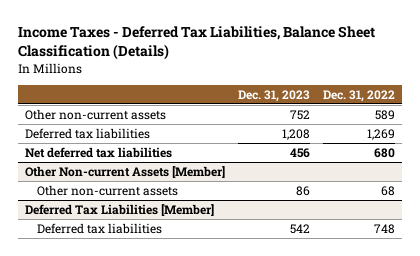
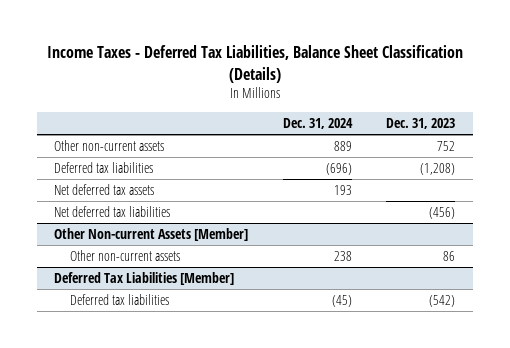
[323,89,396,102] Dec. 31, 2022 -> none
none -> [282,118,353,130] Dec. 31, 2024
[281,128,310,140] 1,208 -> [420,162,456,175] (1,208)
none -> [54,183,155,195] Net deferred tax assets
[289,147,310,158] 456 -> [429,206,456,219] (456)
[289,223,310,234] 542 -> [429,294,456,307] (542)

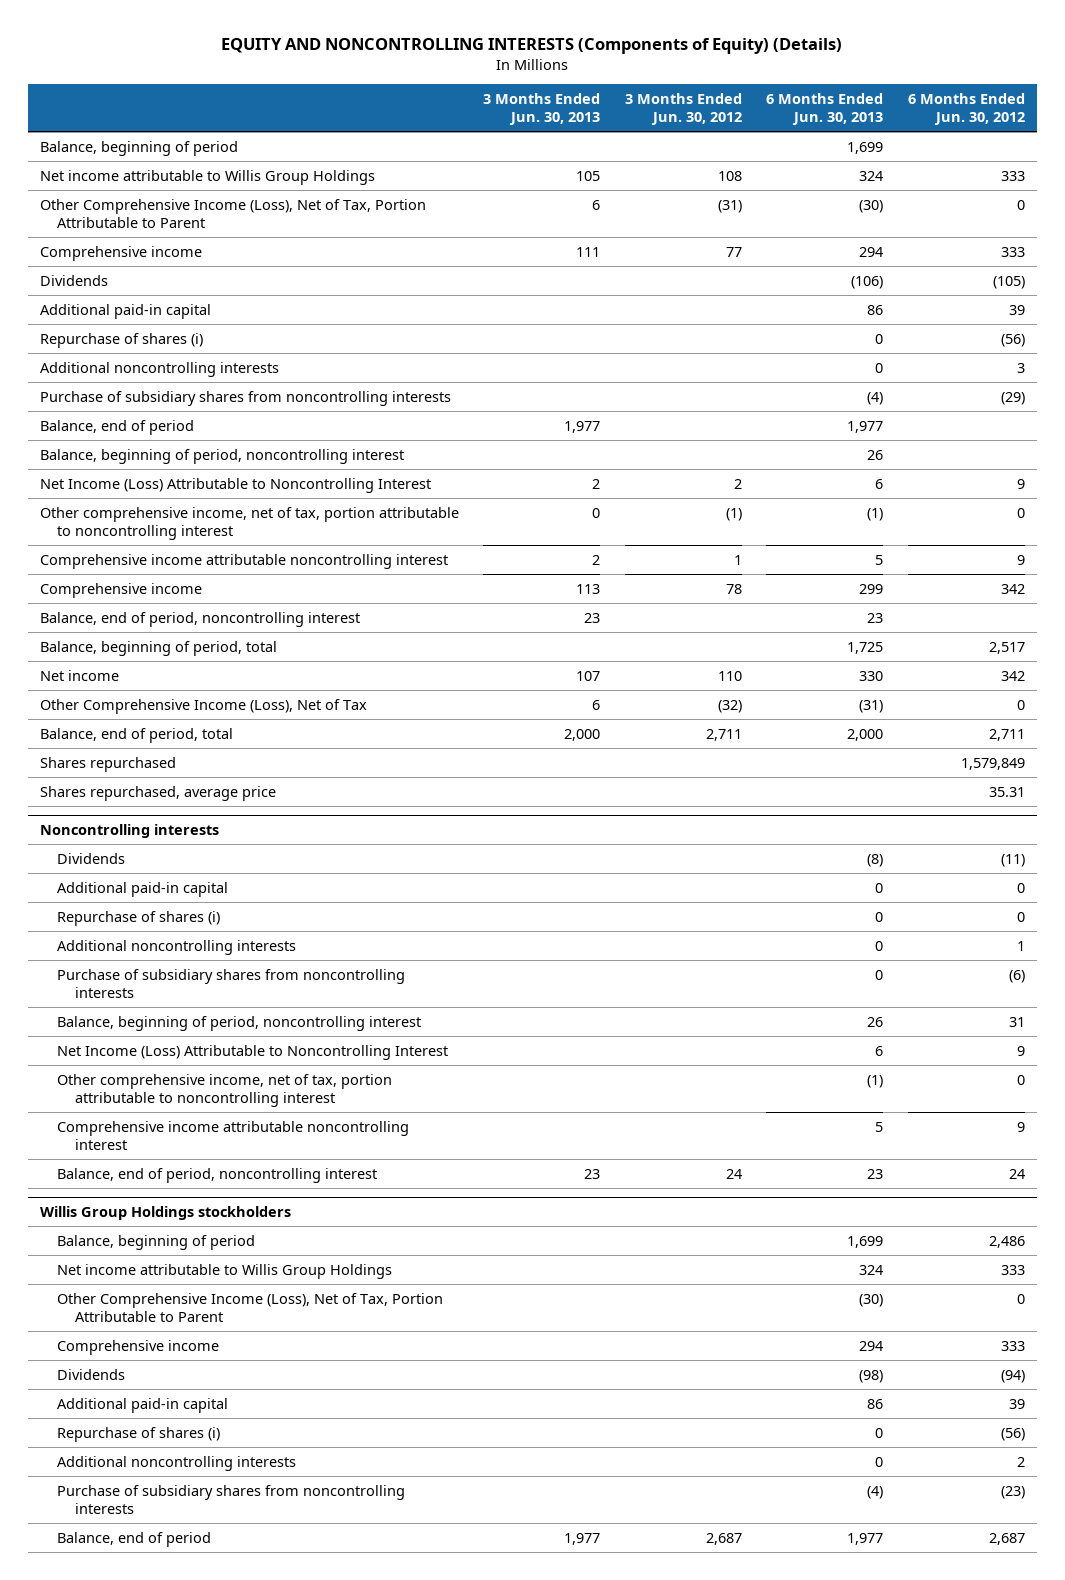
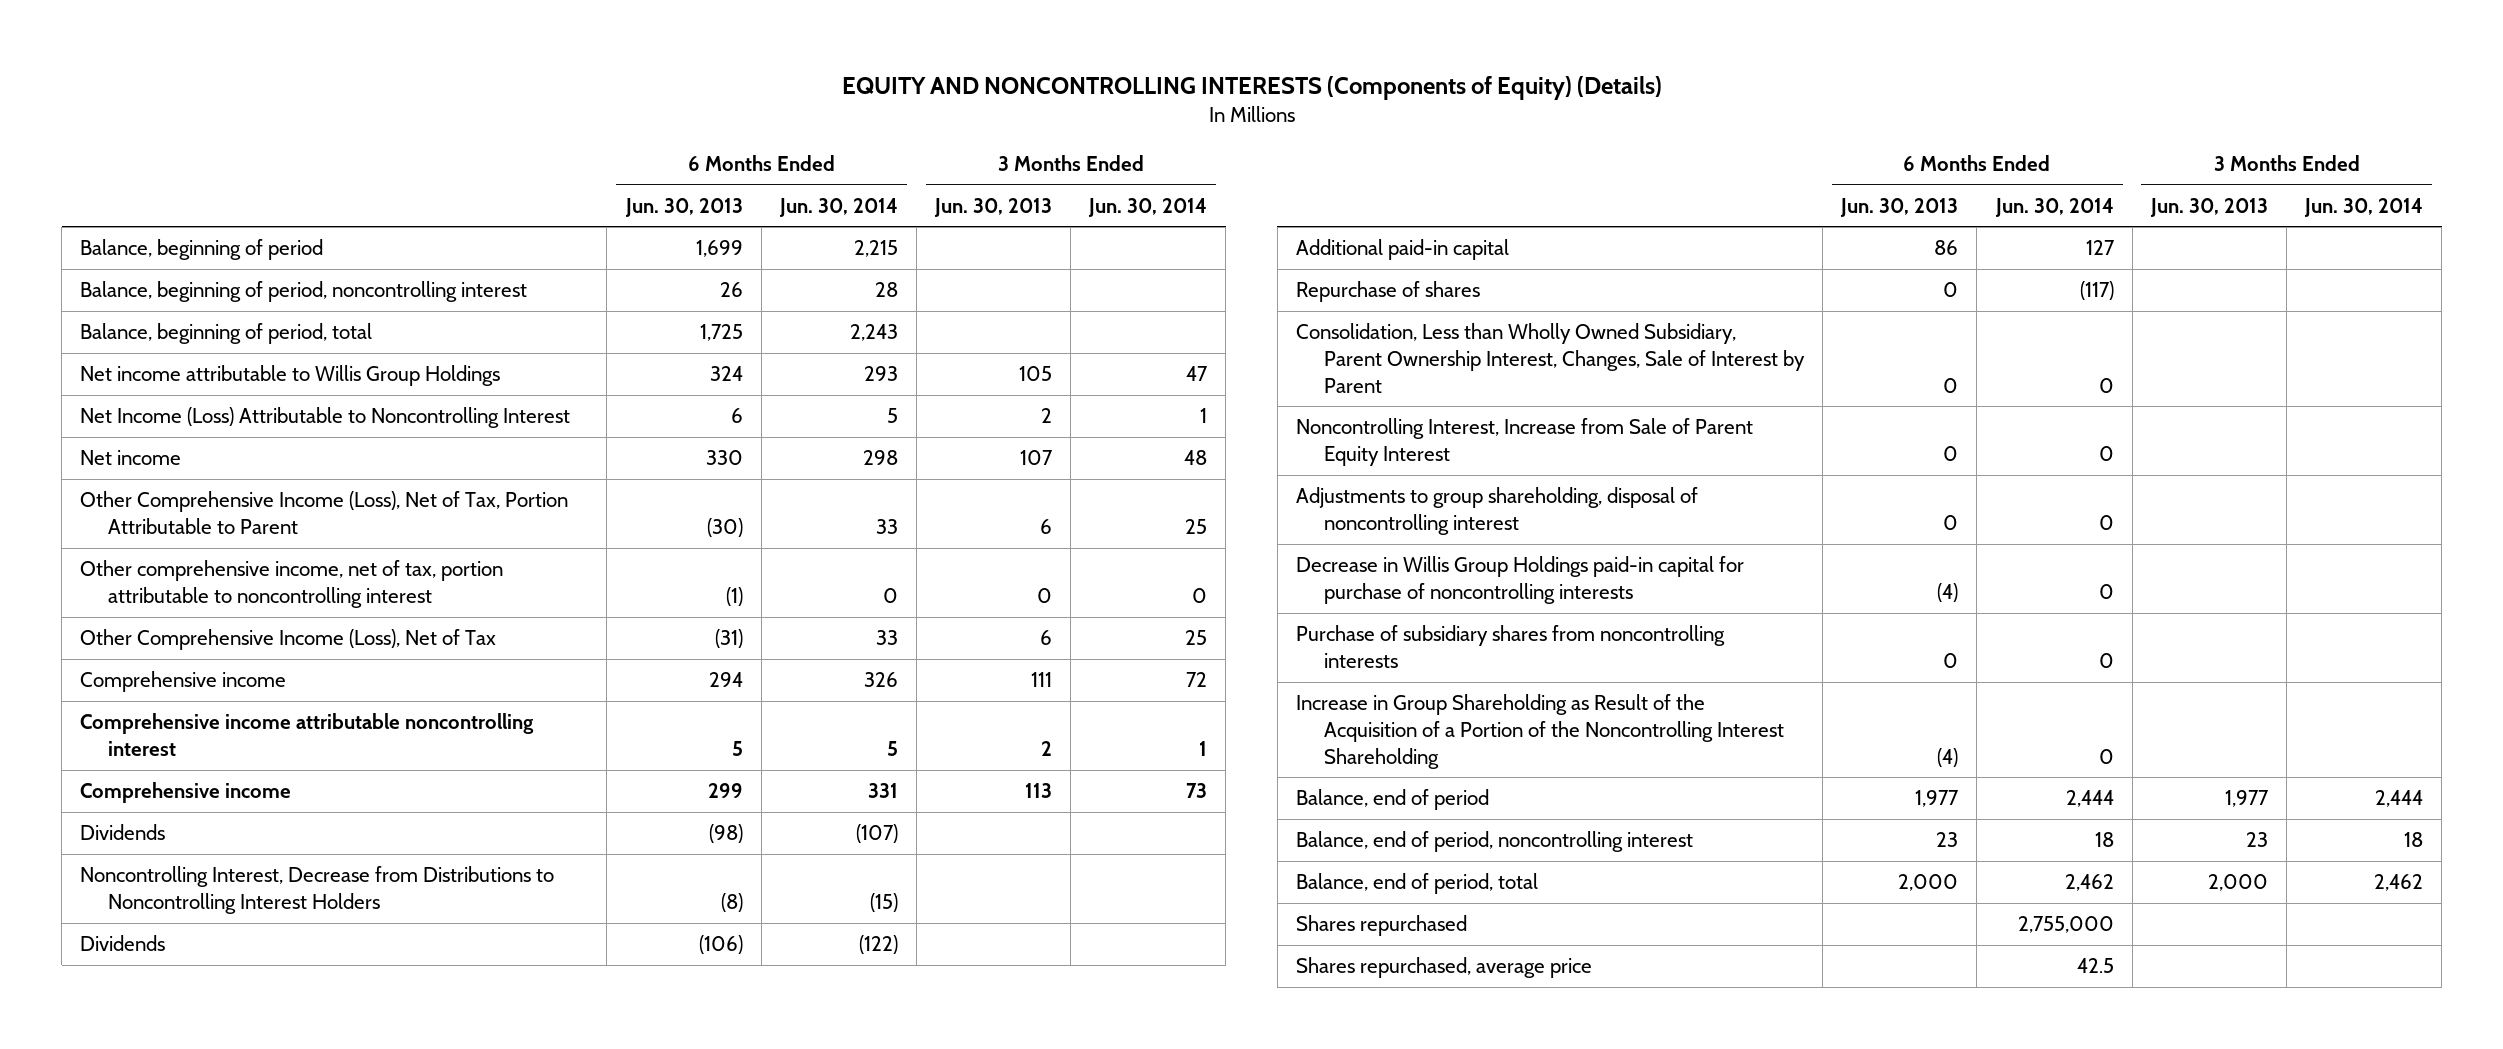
[624,92,742,126] 3 Months Ended Jun. 30, 2012 -> none
[907,92,1025,126] 6 Months Ended Jun. 30, 2012 -> none
none -> [778,197,898,217] Jun. 30, 2014
none -> [1088,197,1208,217] Jun. 30, 2014
[39,448,404,464] Balance, beginning of period, noncontrolling interest -> [80,281,528,303] Balance, beginning of period, noncontrolling interest
[39,640,277,656] Balance, beginning of period, total -> [80,323,373,345] Balance, beginning of period, total
[39,477,431,493] Net Income (Loss) Attributable to Noncontrolling Interest -> [80,407,571,429] Net Income (Loss) Attributable to Noncontrolling Interest
[39,669,119,681] Net income -> [80,450,182,466] Net income
[39,506,459,540] Other comprehensive income, net of tax, portion attributable to noncontrolling interest -> [80,560,504,608] Other comprehensive income, net of tax, portion attributable to noncontrolling interest
[39,698,367,714] Other Comprehensive Income (Loss), Net of Tax -> [80,629,497,651] Other Comprehensive Income (Loss), Net of Tax
[39,553,448,569] Comprehensive income attributable noncontrolling interest -> [80,713,535,756] Comprehensive income attributable noncontrolling interest
[39,582,202,598] Comprehensive income -> [80,782,292,804] Comprehensive income
none -> [80,824,166,841] Dividends
none -> [80,866,555,914] Noncontrolling Interest, Decrease from Distributions to Noncontrolling Interest Holders
[39,361,279,377] Additional noncontrolling interests -> none
[39,332,203,348] Repurchase of shares (i) -> [1296,281,1481,303] Repurchase of shares
none -> [1296,323,1806,393] Consolidation, Less than Wholly Owned Subsidiary, Parent Ownership Interest, Changes, Sale of Interest by Parent
none -> [1296,418,1754,466] Noncontrolling Interest, Increase from Sale of Parent Equity Interest
none -> [1296,487,1699,535] Adjustments to group shareholding, disposal of noncontrolling interest
none -> [1296,556,1745,604] Decrease in Willis Group Holdings paid-in capital for purchase of noncontrolling interests
[867,391,884,405] (4) -> [1943,652,1959,668] 0
none -> [1296,694,1785,769] Increase in Group Shareholding as Result of the Acquisition of a Portion of the Noncontrolling Interest Shareholding
[39,823,219,838] Noncontrolling interests -> none
[57,852,126,864] Dividends -> none
[57,881,229,897] Additional paid-in capital -> none
[57,910,221,926] Repurchase of shares (i) -> none
[57,939,297,955] Additional noncontrolling interests -> none
[57,968,406,998] Purchase of subsidiary shares from noncontrolling interests -> none
[57,1015,422,1031] Balance, beginning of period, noncontrolling interest -> none
[57,1044,449,1060] Net Income (Loss) Attributable to Noncontrolling Interest -> none
[57,1073,393,1107] Other comprehensive income, net of tax, portion attributable to noncontrolling interest -> none
[57,1120,410,1150] Comprehensive income attributable noncontrolling interest -> none
[57,1167,378,1183] Balance, end of period, noncontrolling interest -> none
[39,1205,291,1220] Willis Group Holdings stockholders -> none
[57,1234,256,1250] Balance, beginning of period -> none
[57,1263,393,1279] Net income attributable to Willis Group Holdings -> none
[57,1292,444,1322] Other Comprehensive Income (Loss), Net of Tax, Portion Attributable to Parent -> none
[57,1339,220,1355] Comprehensive income -> none
[57,1368,126,1380] Dividends -> none
[57,1397,229,1413] Additional paid-in capital -> none
[57,1426,221,1442] Repurchase of shares (i) -> none
[57,1455,297,1471] Additional noncontrolling interests -> none
[57,1484,406,1514] Purchase of subsidiary shares from noncontrolling interests -> none
[57,1531,212,1547] Balance, end of period -> none

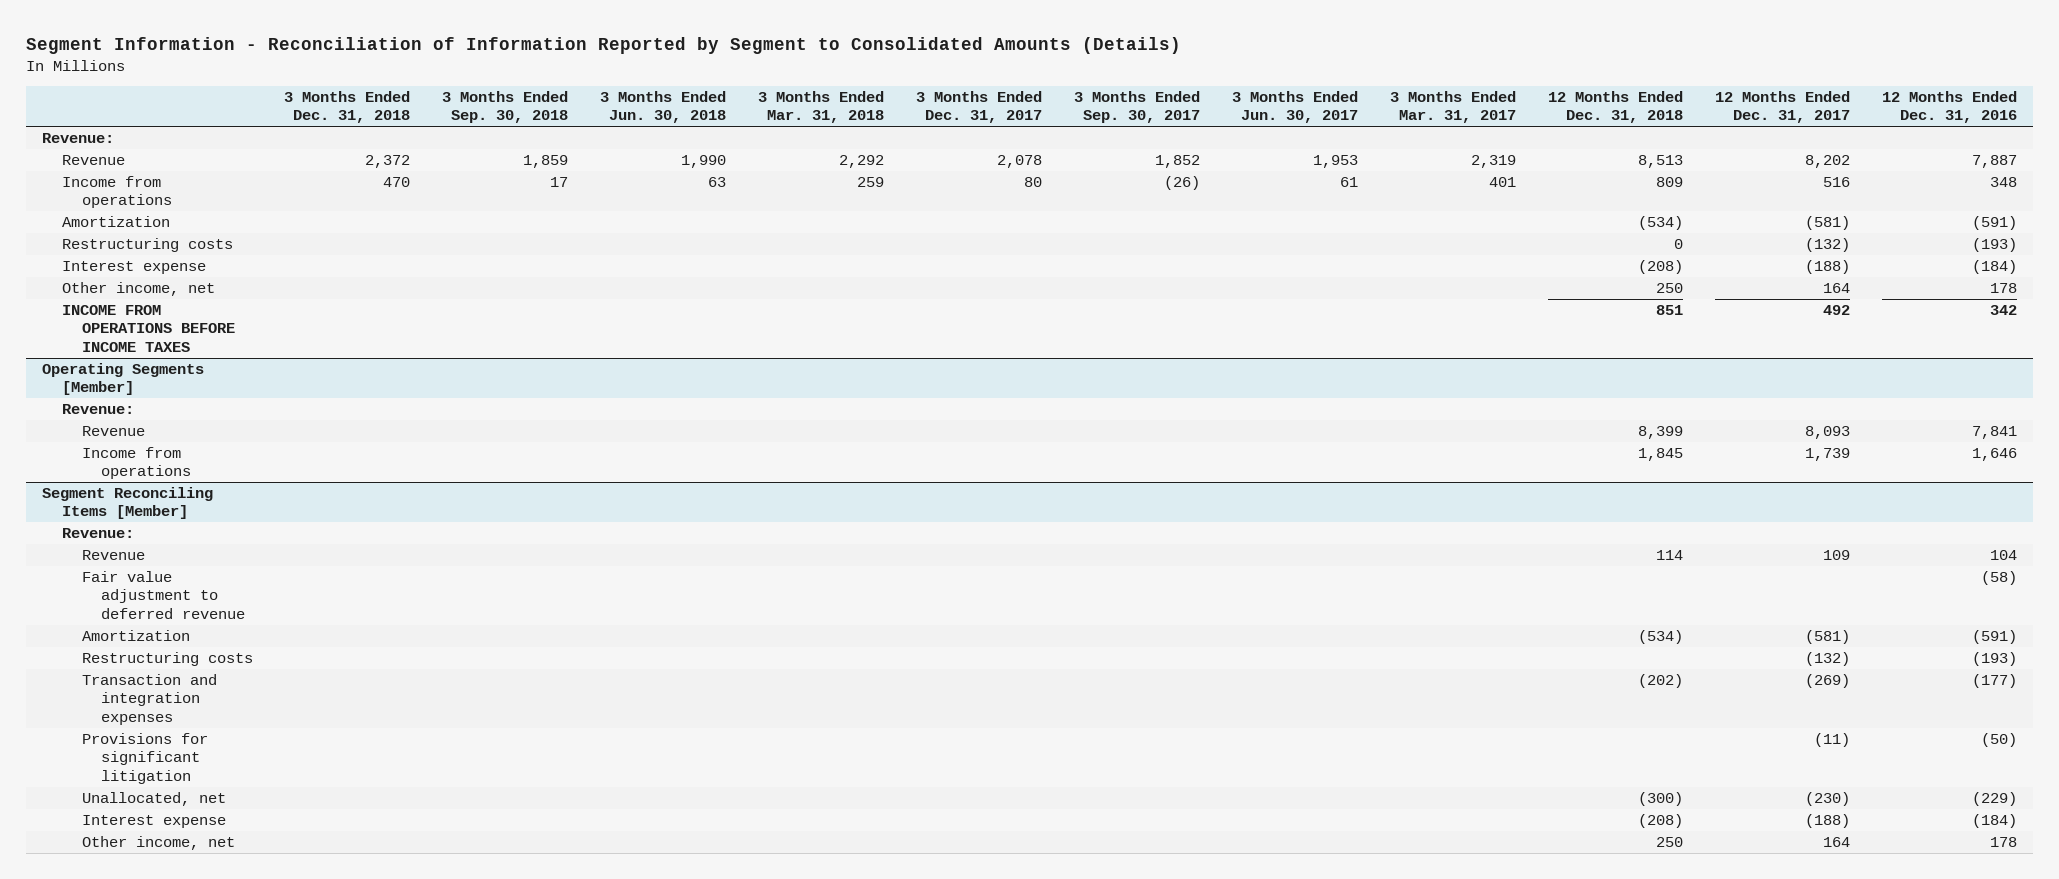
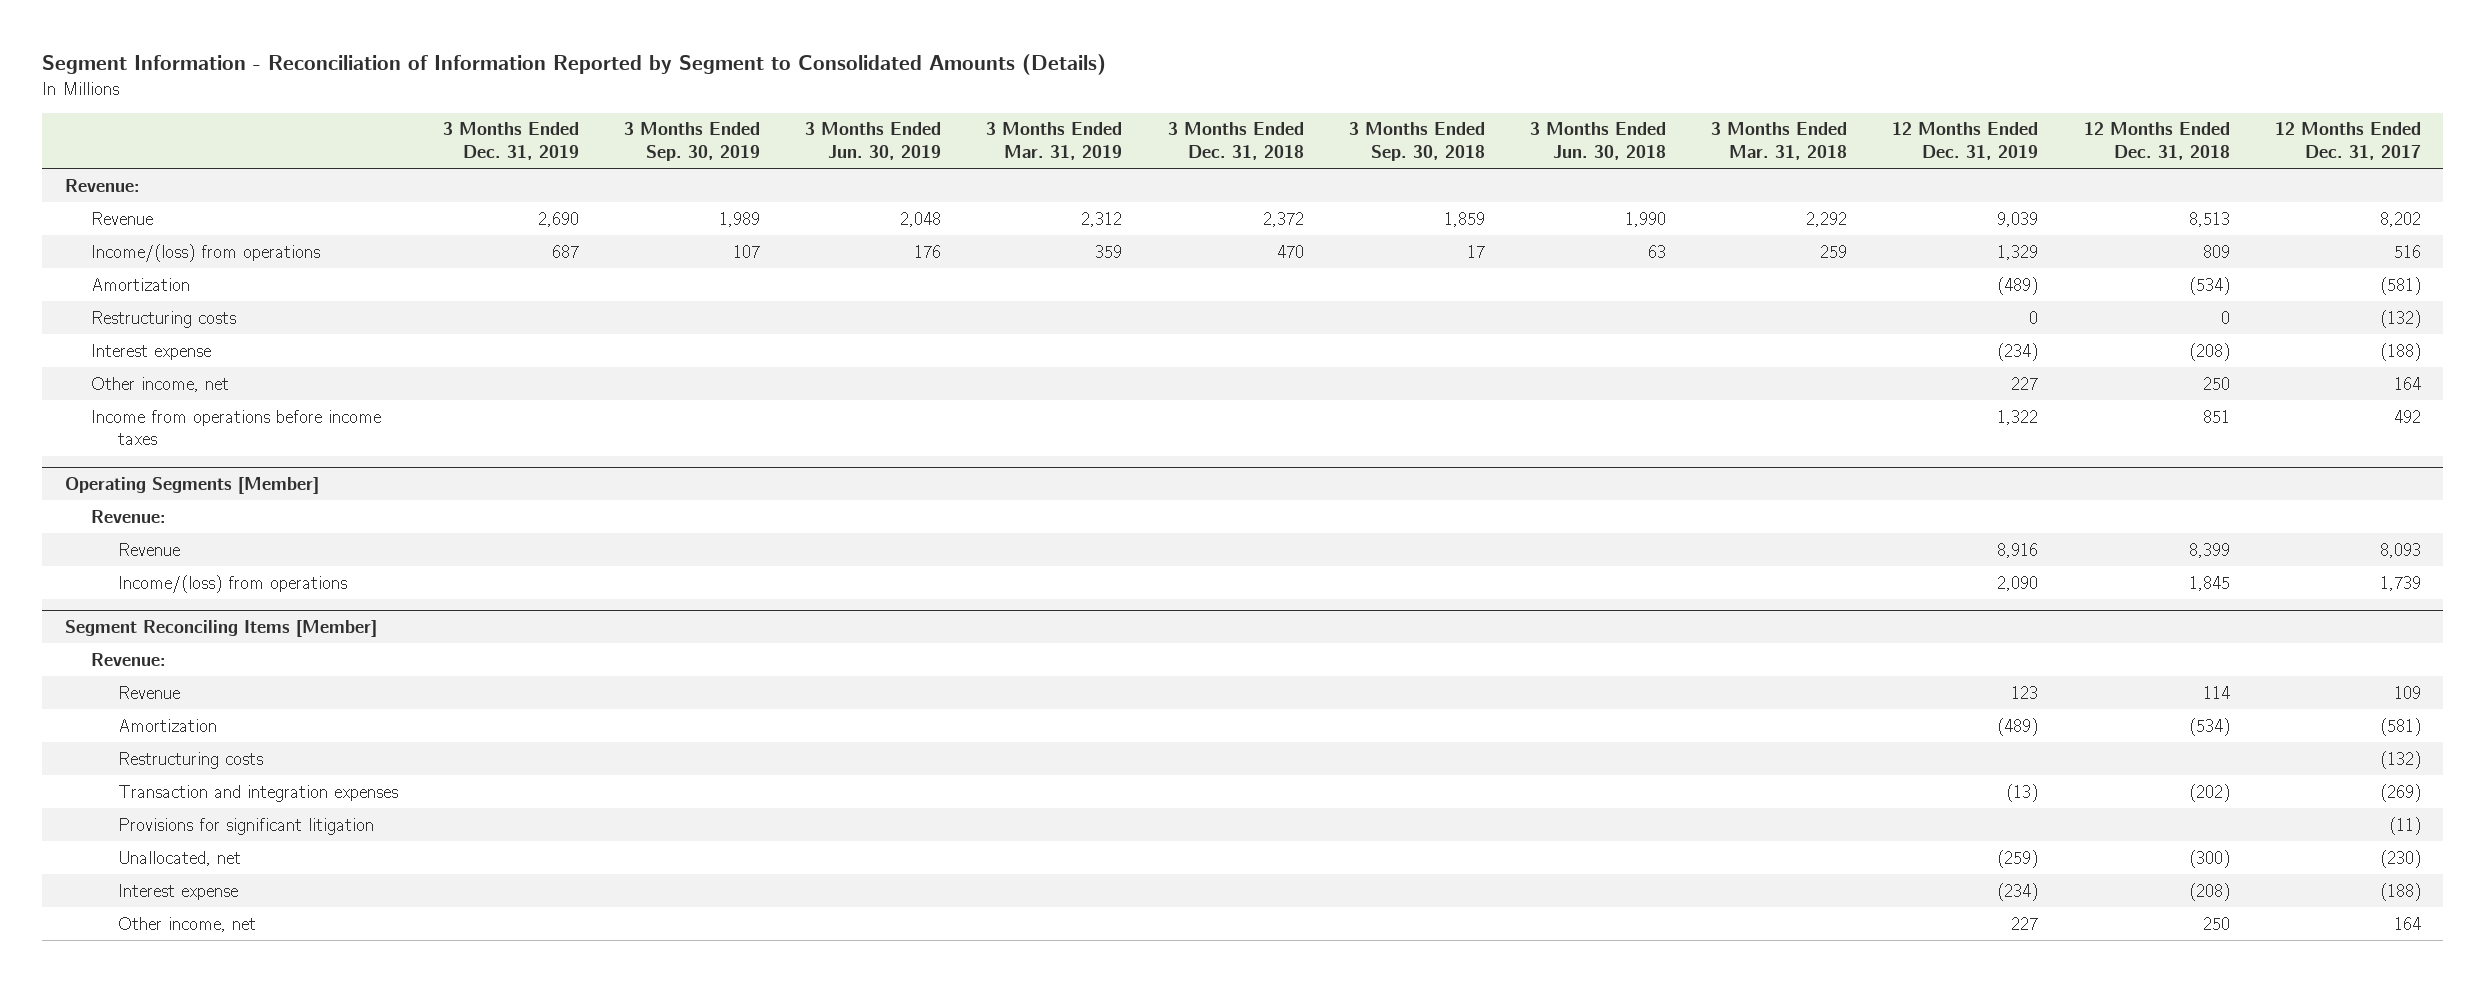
[916,91,1043,124] 3 Months Ended Dec. 31, 2017 -> none
[1074,91,1201,124] 3 Months Ended Sep. 30, 2017 -> none
[1231,91,1358,124] 3 Months Ended Jun. 30, 2017 -> none
[1389,91,1516,124] 3 Months Ended Mar. 31, 2017 -> none
[1881,91,2017,124] 12 Months Ended Dec. 31, 2016 -> none
none -> [442,122,579,161] 3 Months Ended Dec. 31, 2019
none -> [623,122,760,162] 3 Months Ended Sep. 30, 2019
none -> [805,122,942,161] 3 Months Ended Jun. 30, 2019
none -> [986,122,1123,161] 3 Months Ended Mar. 31, 2019
none -> [1892,122,2039,161] 12 Months Ended Dec. 31, 2019
[61,176,172,209] Income from operations -> [91,243,321,262] Income/(loss) from operations
[61,305,235,352] INCOME FROM OPERATIONS BEFORE INCOME TAXES -> [91,409,382,446] Income from operations before income taxes
[81,447,192,480] Income from operations -> [117,574,347,593] Income/(loss) from operations
[81,571,246,619] Fair value adjustment to deferred revenue -> none

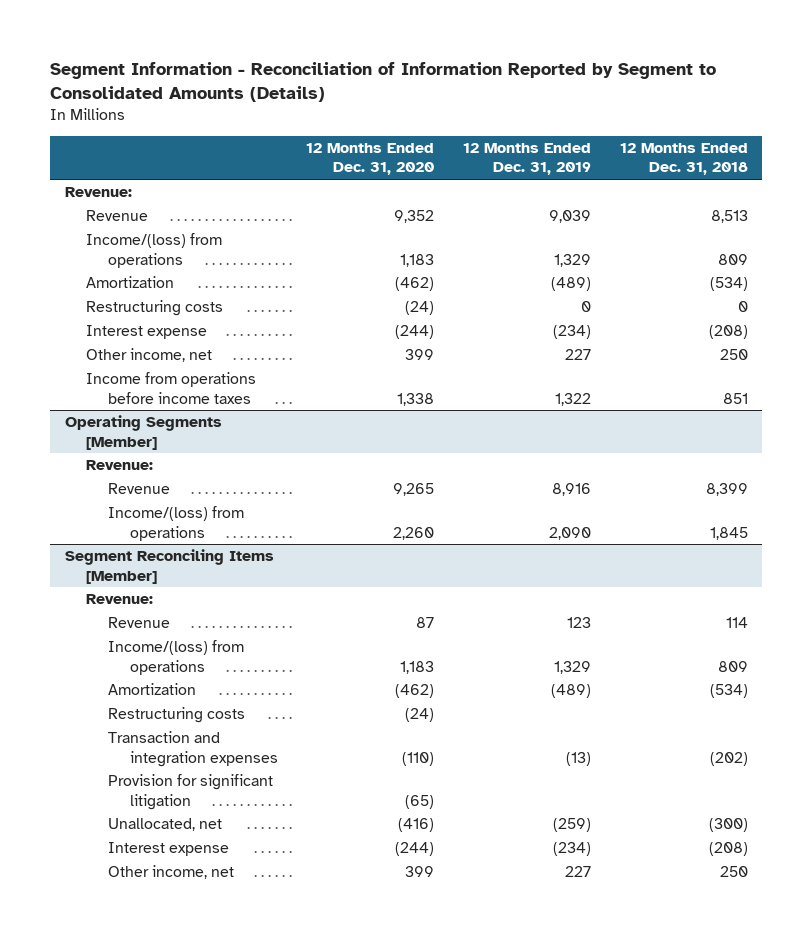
[442,122,579,161] 3 Months Ended Dec. 31, 2019 -> none
[623,122,760,162] 3 Months Ended Sep. 30, 2019 -> none
[805,122,942,161] 3 Months Ended Jun. 30, 2019 -> none
[986,122,1123,161] 3 Months Ended Mar. 31, 2019 -> none
[1167,122,1304,161] 3 Months Ended Dec. 31, 2018 -> none
[1348,122,1485,162] 3 Months Ended Sep. 30, 2018 -> none
[1529,122,1666,161] 3 Months Ended Jun. 30, 2018 -> none
[1711,122,1848,161] 3 Months Ended Mar. 31, 2018 -> none
[2274,122,2421,161] 12 Months Ended Dec. 31, 2017 -> none
none -> [306,143,435,176] 12 Months Ended Dec. 31, 2020
none -> [108,640,245,675] Income/(loss) from operations
[117,817,374,835] Provisions for significant litigation -> [108,774,274,810] Provision for significant litigation

